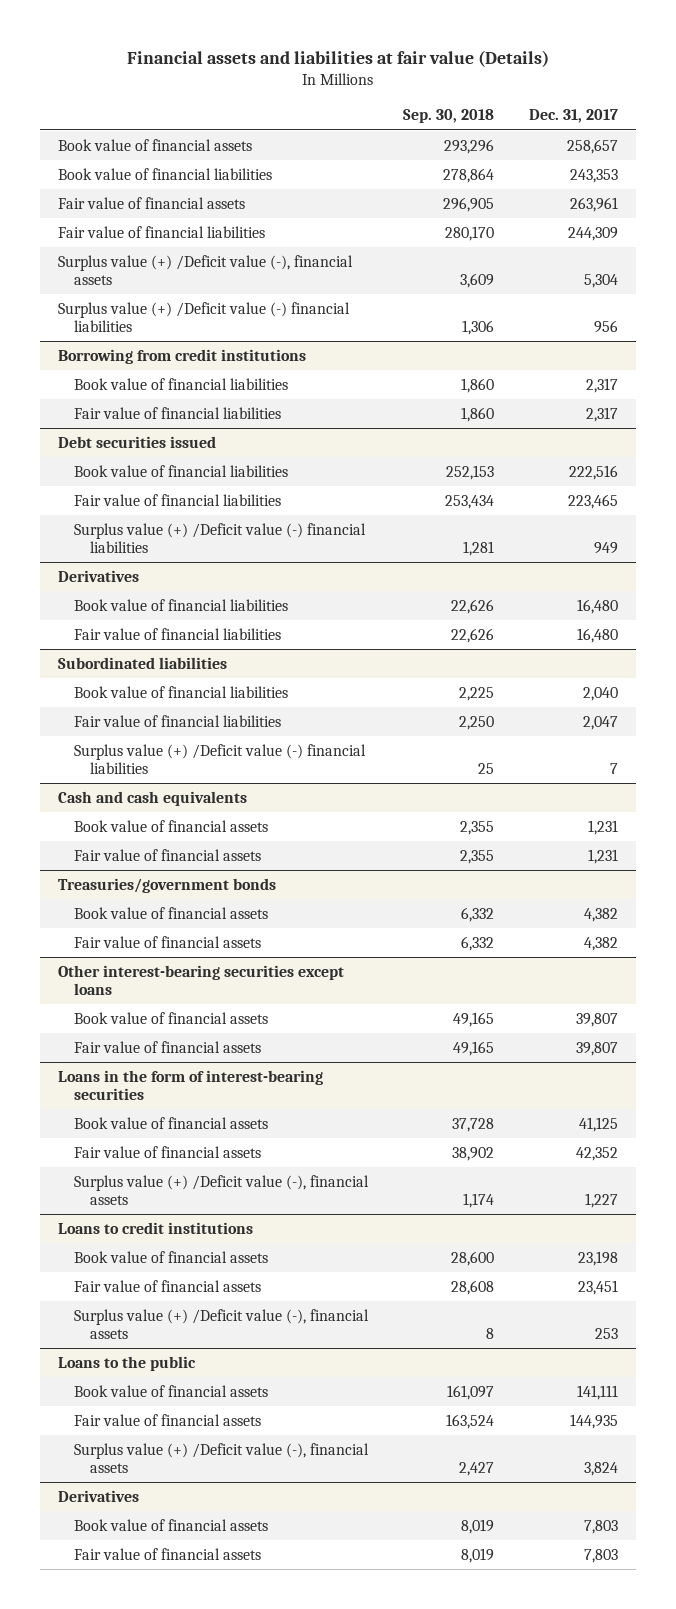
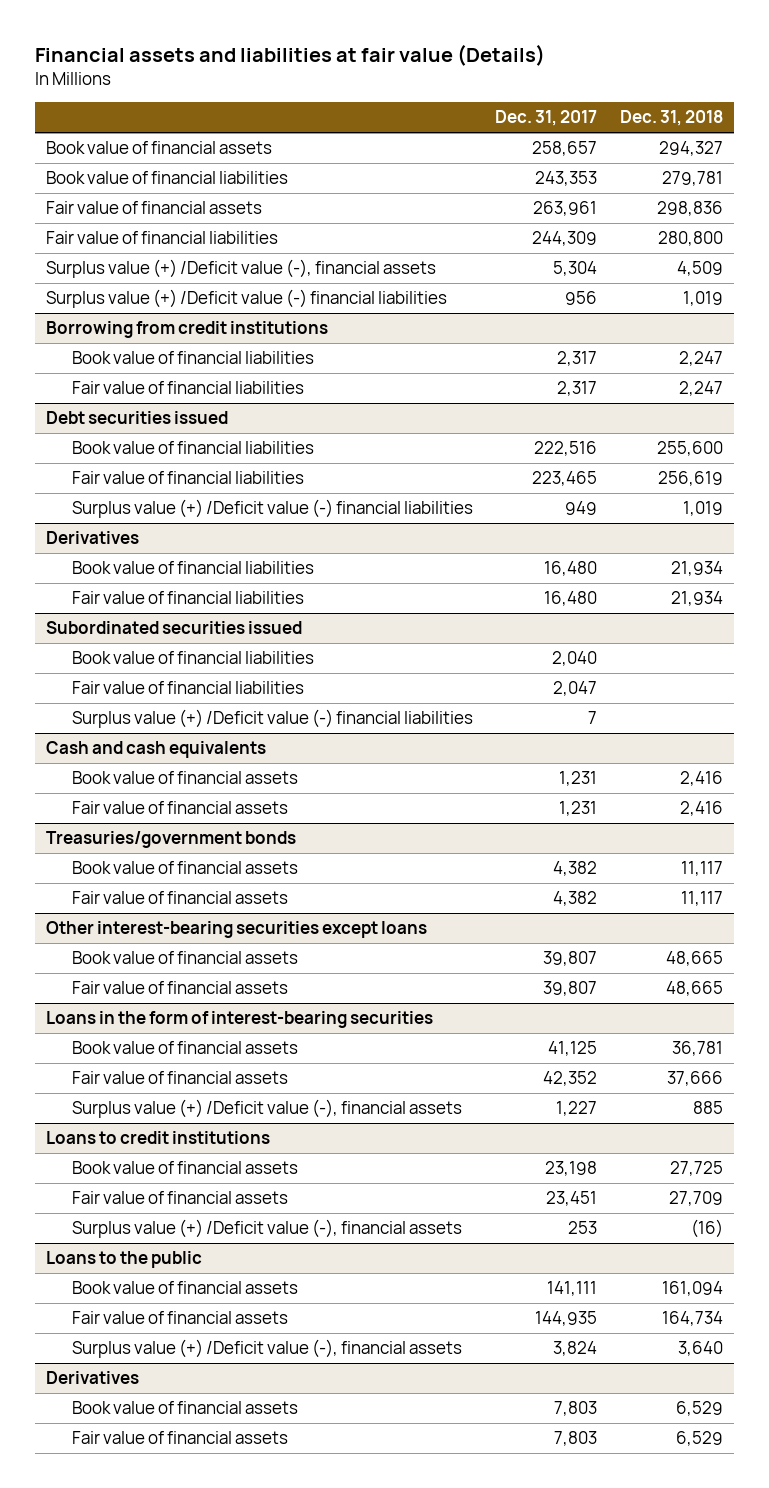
[402,109,494,124] Sep. 30, 2018 -> none
none -> [619,110,723,127] Dec. 31, 2018
[57,656,227,669] Subordinated liabilities -> [46,621,303,635] Subordinated securities issued

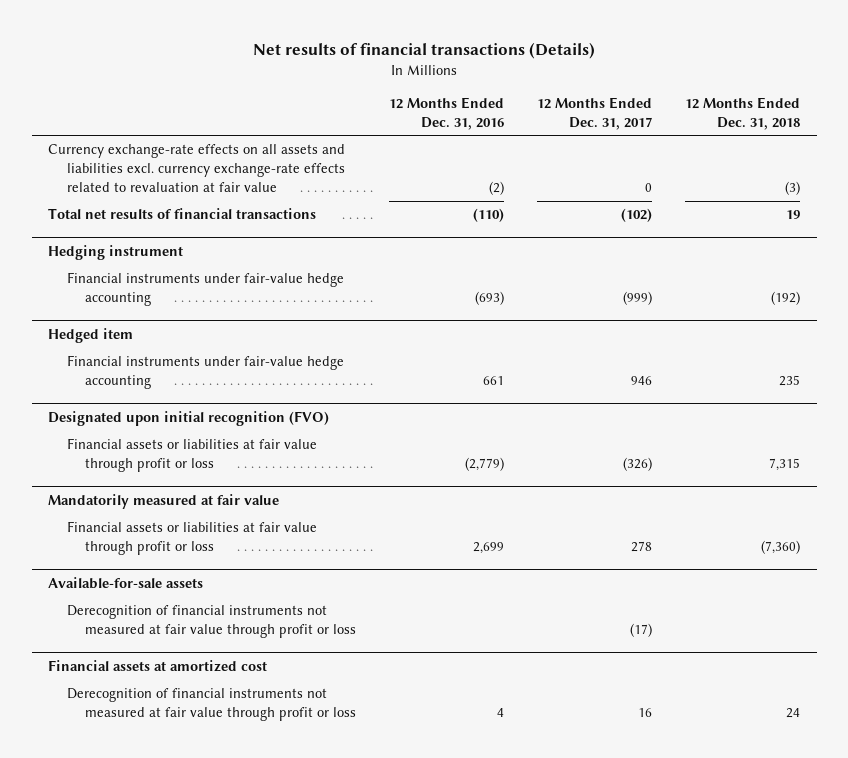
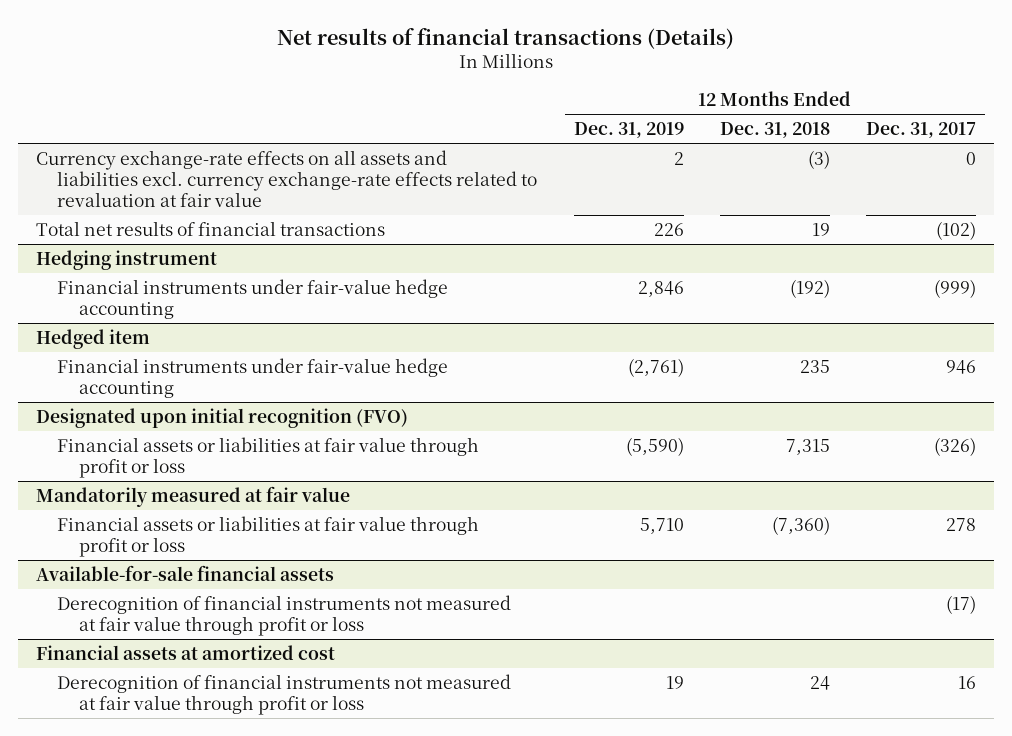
[389,96,505,130] 12 Months Ended Dec. 31, 2016 -> none
none -> [573,122,684,139] Dec. 31, 2019
[48,576,204,589] Available-for-sale assets -> [35,564,334,581] Available-for-sale financial assets

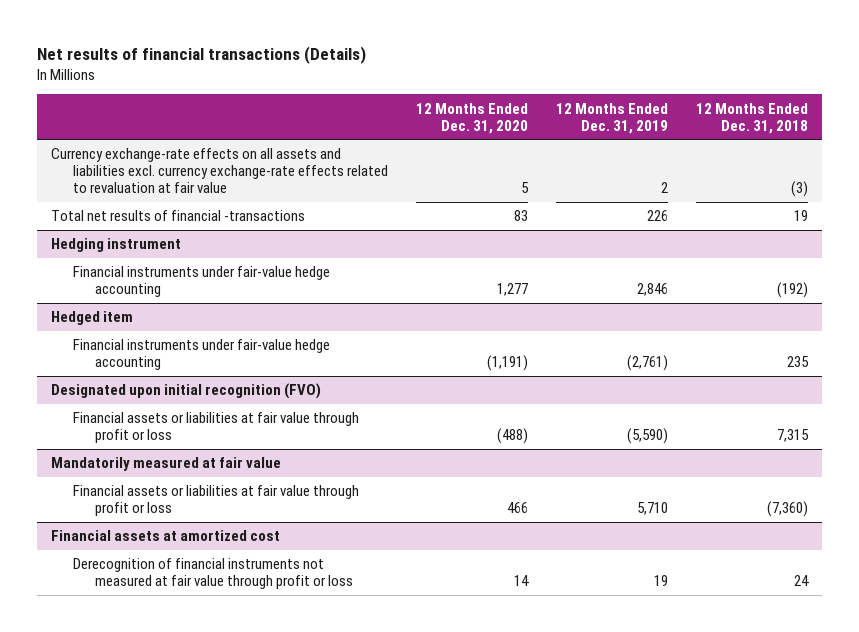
[866,122,977,139] Dec. 31, 2017 -> none
none -> [416,102,529,134] 12 Months Ended Dec. 31, 2020
[35,220,385,236] Total net results of financial transactions -> [50,210,305,222] Total net results of financial -transactions
[35,564,334,581] Available-for-sale financial assets -> none
[57,594,512,636] Derecognition of financial instruments not measured at fair value through profit or loss -> none

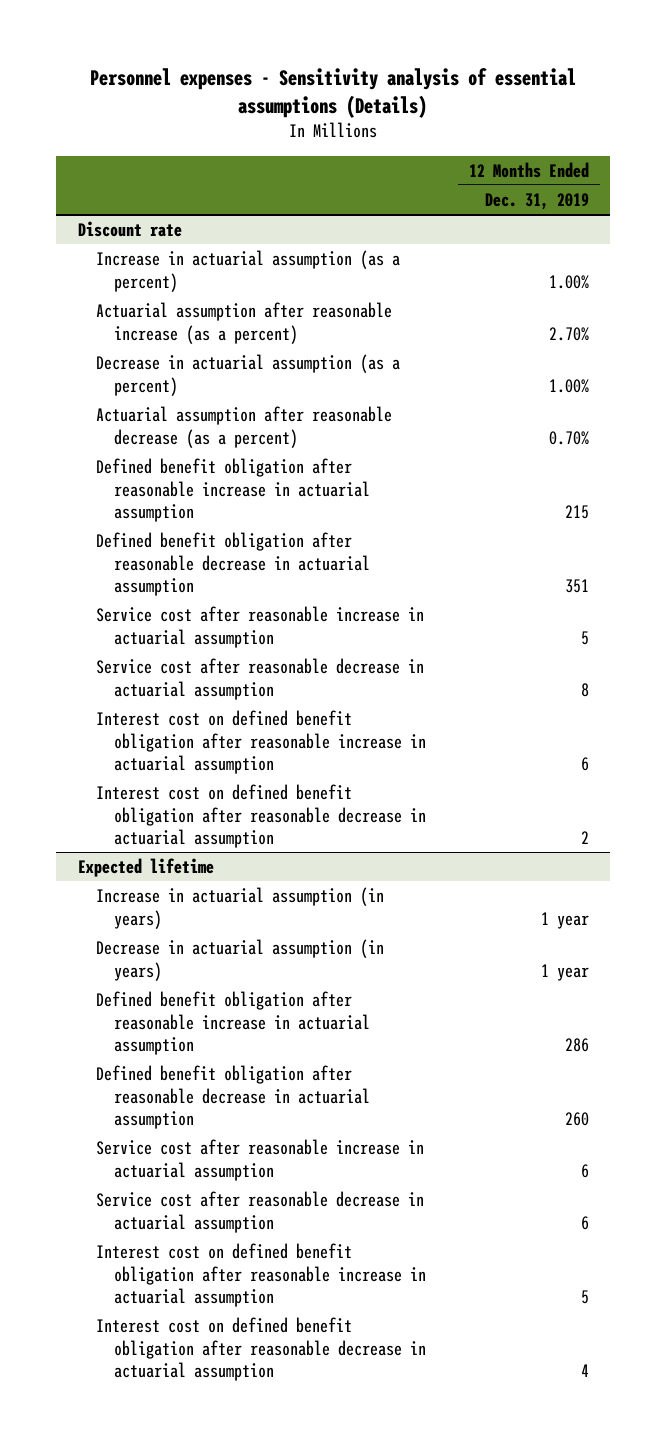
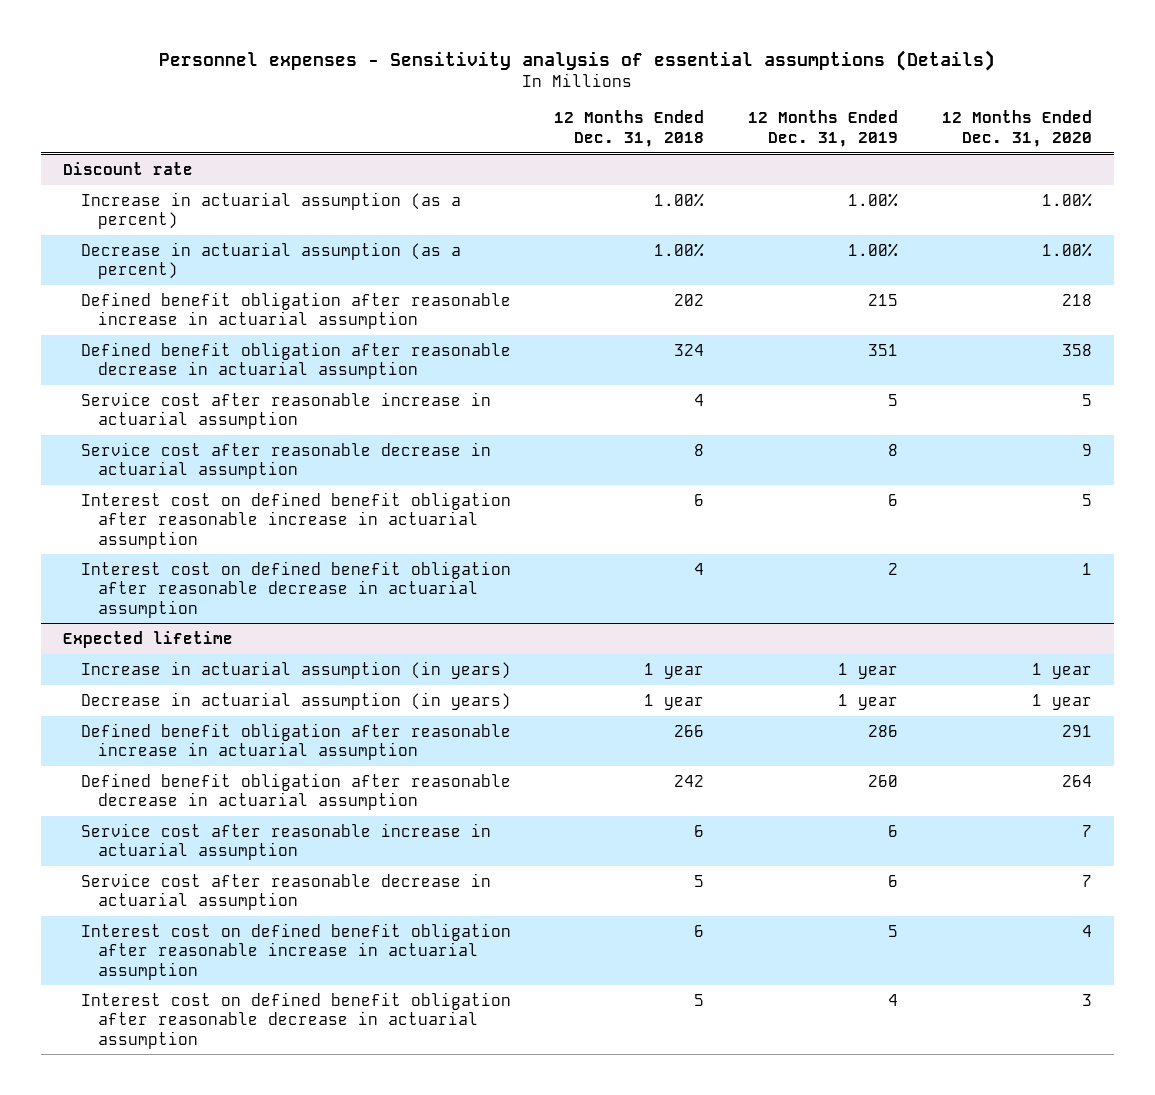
none -> [554,110,705,147] 12 Months Ended Dec. 31, 2018
none -> [941,110,1092,147] 12 Months Ended Dec. 31, 2020
[95,301,392,344] Actuarial assumption after reasonable increase (as a percent) -> none
[95,405,392,448] Actuarial assumption after reasonable decrease (as a percent) -> none

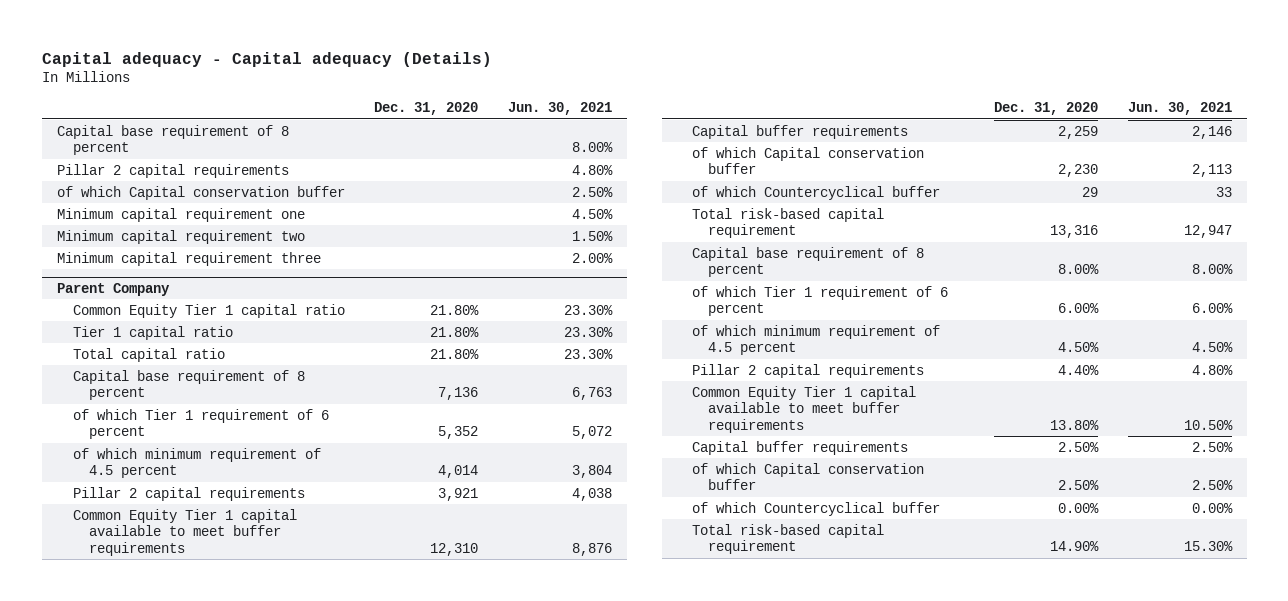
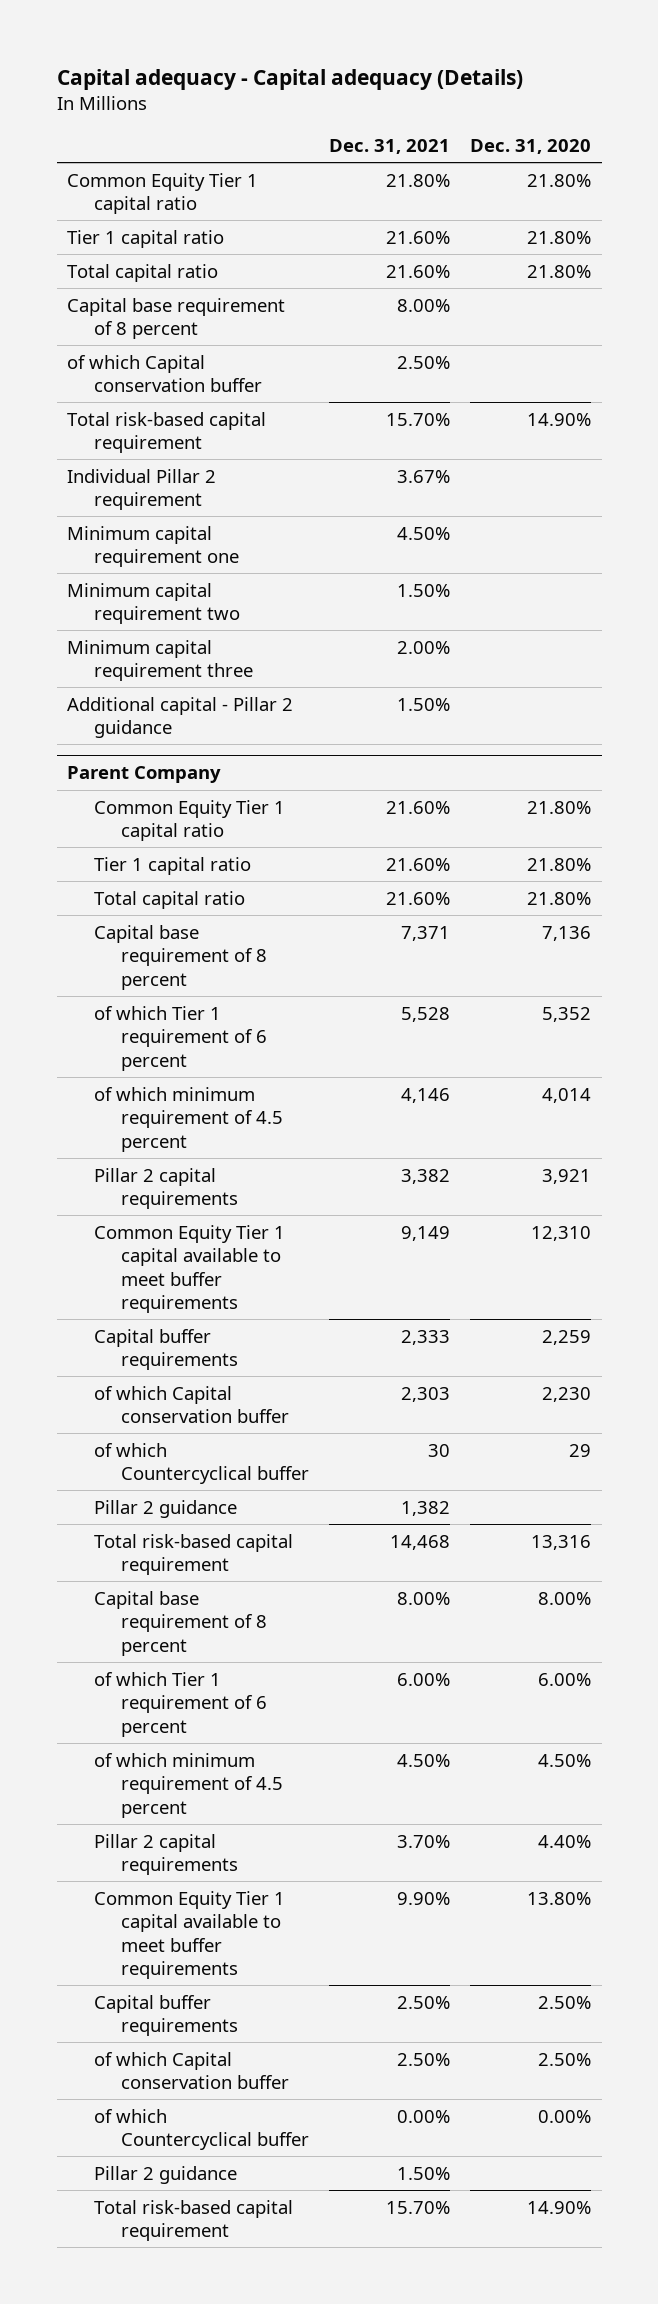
[507,102,612,116] Jun. 30, 2021 -> none
none -> [329,139,451,155] Dec. 31, 2021
none -> [66,172,258,215] Common Equity Tier 1 capital ratio
none -> [66,229,224,248] Tier 1 capital ratio
none -> [66,263,218,282] Total capital ratio
[56,163,289,178] Pillar 2 capital requirements -> none
none -> [66,411,266,454] Total risk-based capital requirement
none -> [66,468,216,511] Individual Pillar 2 requirement
none -> [66,696,293,739] Additional capital - Pillar 2 guidance
none -> [93,1499,237,1518] Pillar 2 guidance
none -> [93,2165,237,2184] Pillar 2 guidance

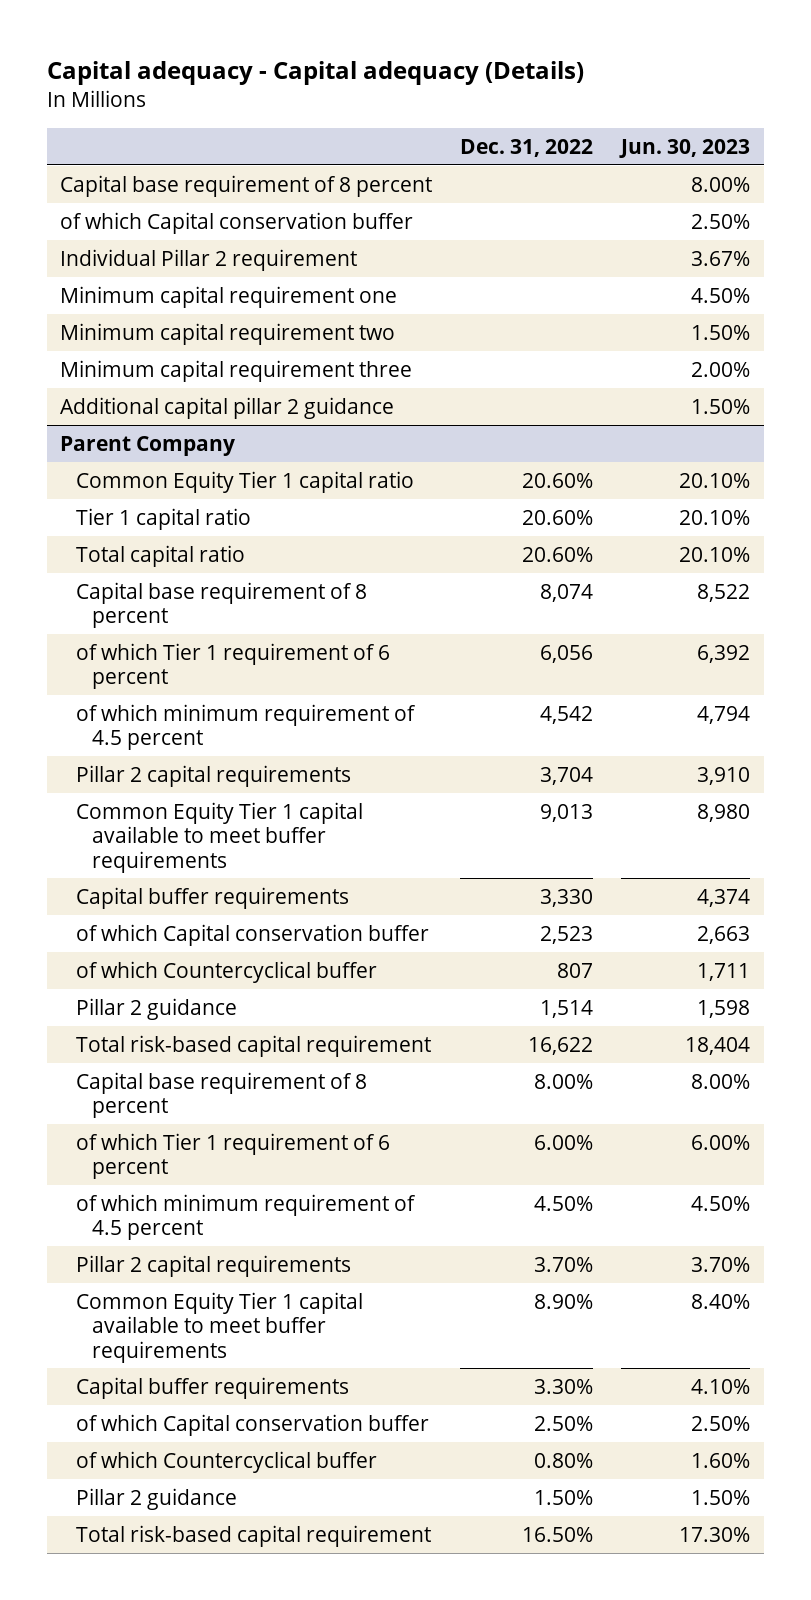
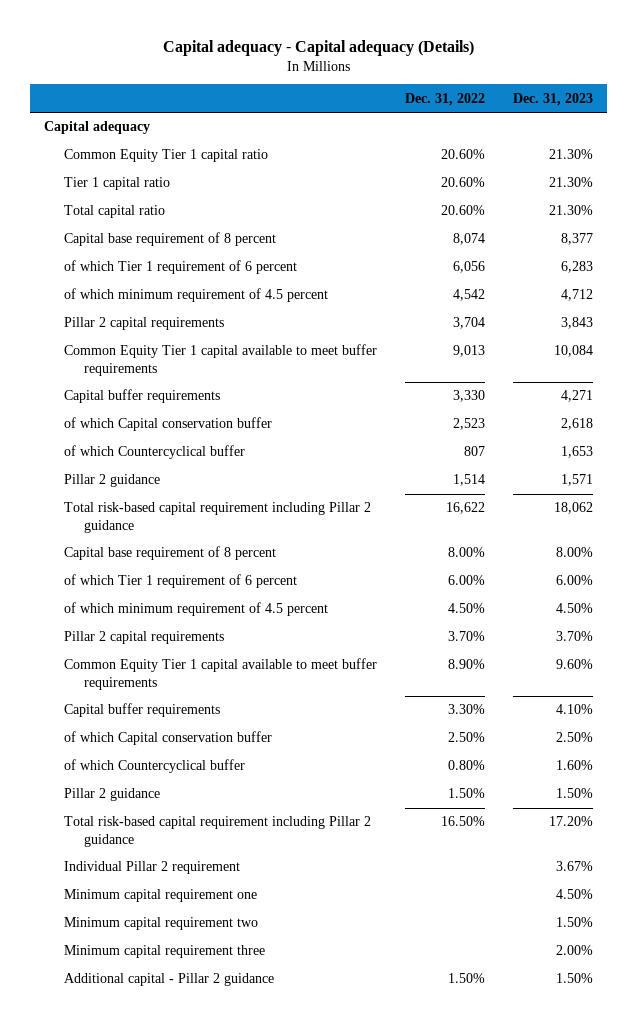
[619,138,751,158] Jun. 30, 2023 -> none
none -> [512,92,593,106] Dec. 31, 2023
[60,174,433,197] Capital base requirement of 8 percent -> none
[60,211,414,234] of which Capital conservation buffer -> none
[60,396,395,419] Additional capital pillar 2 guidance -> none
[60,435,236,456] Parent Company -> none
none -> [44,121,151,135] Capital adequacy
[76,1034,432,1057] Total risk-based capital requirement -> [64,502,372,533] Total risk-based capital requirement including Pillar 2 guidance
[76,1524,432,1547] Total risk-based capital requirement -> [64,816,372,847] Total risk-based capital requirement including Pillar 2 guidance
[60,248,358,271] Individual Pillar 2 requirement -> [64,861,241,875] Individual Pillar 2 requirement
[60,285,398,308] Minimum capital requirement one -> [64,889,258,903] Minimum capital requirement one
[60,322,396,345] Minimum capital requirement two -> [64,917,259,931] Minimum capital requirement two
[60,359,413,382] Minimum capital requirement three -> [64,945,266,959] Minimum capital requirement three
none -> [64,973,275,987] Additional capital - Pillar 2 guidance

